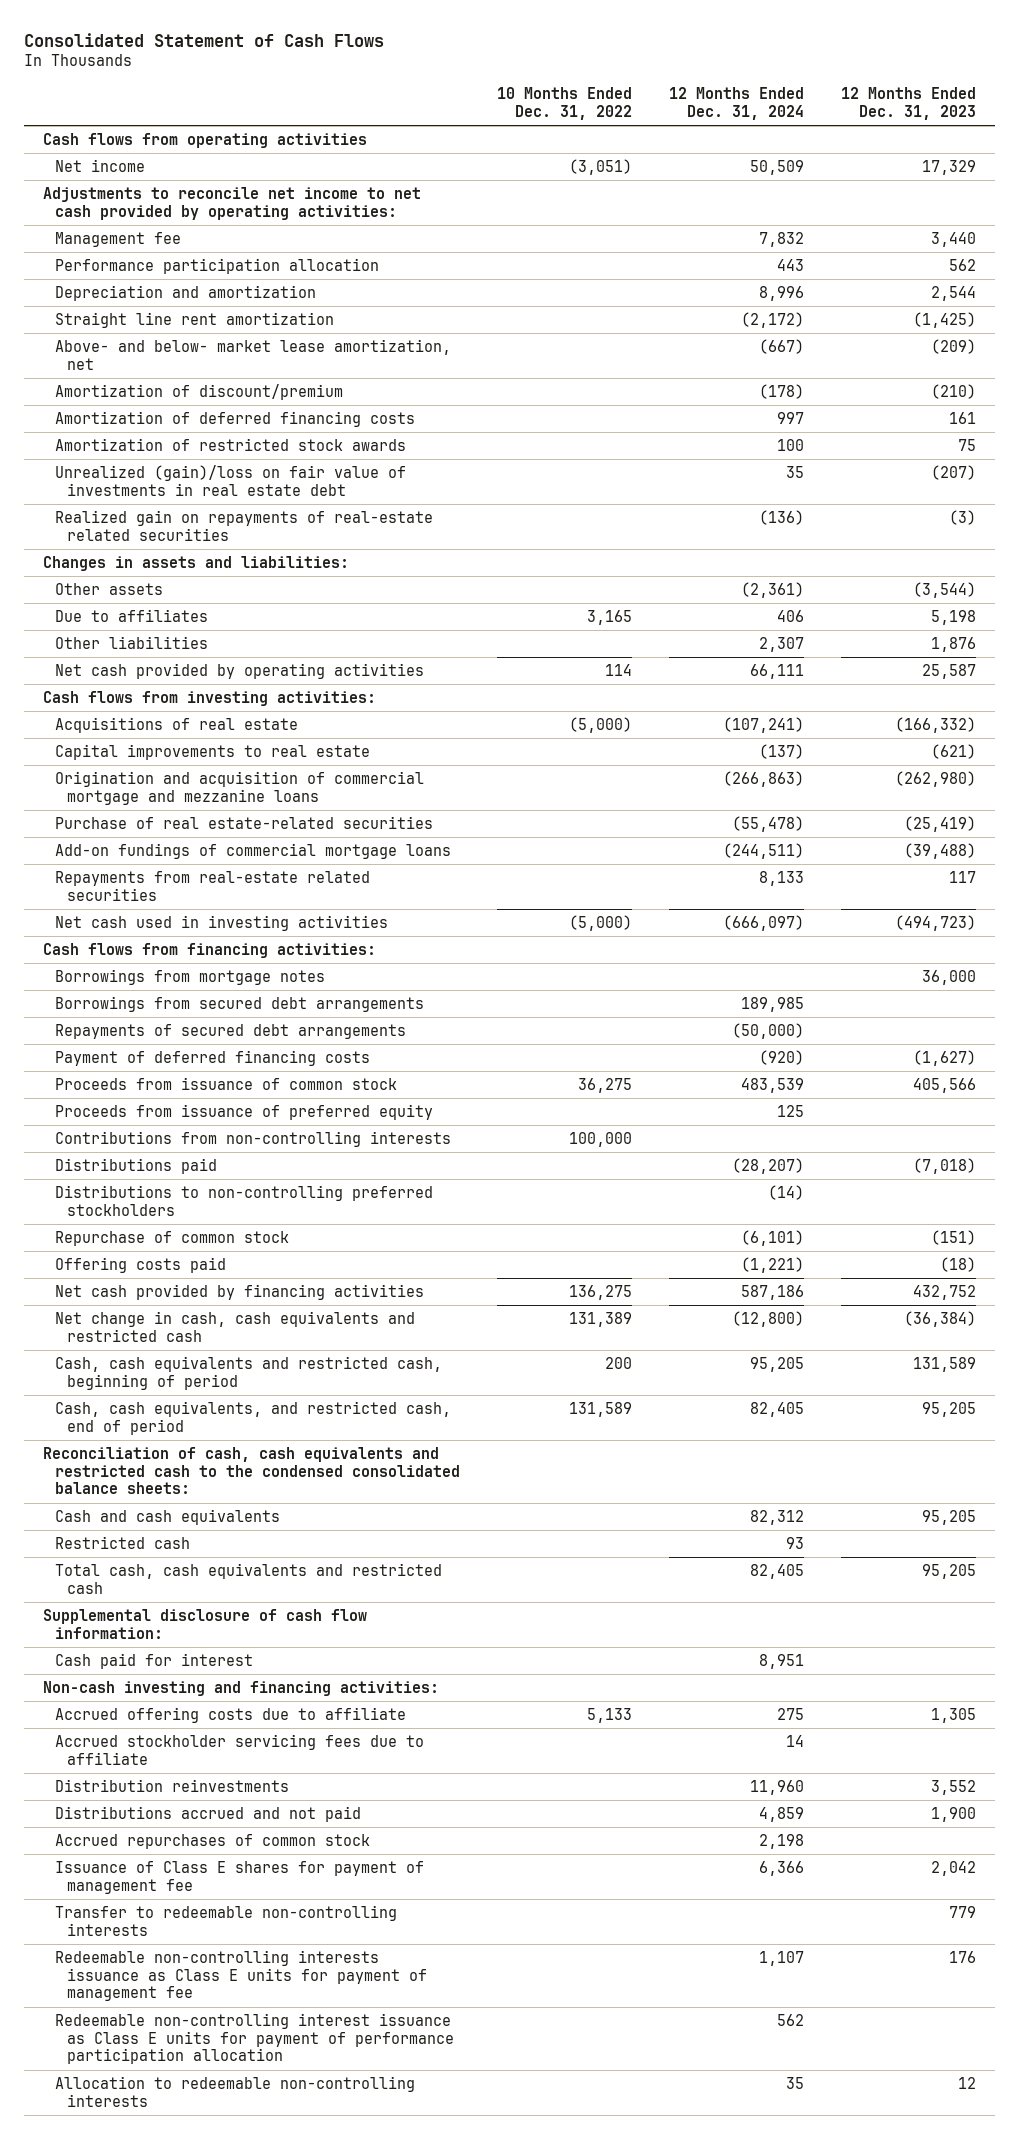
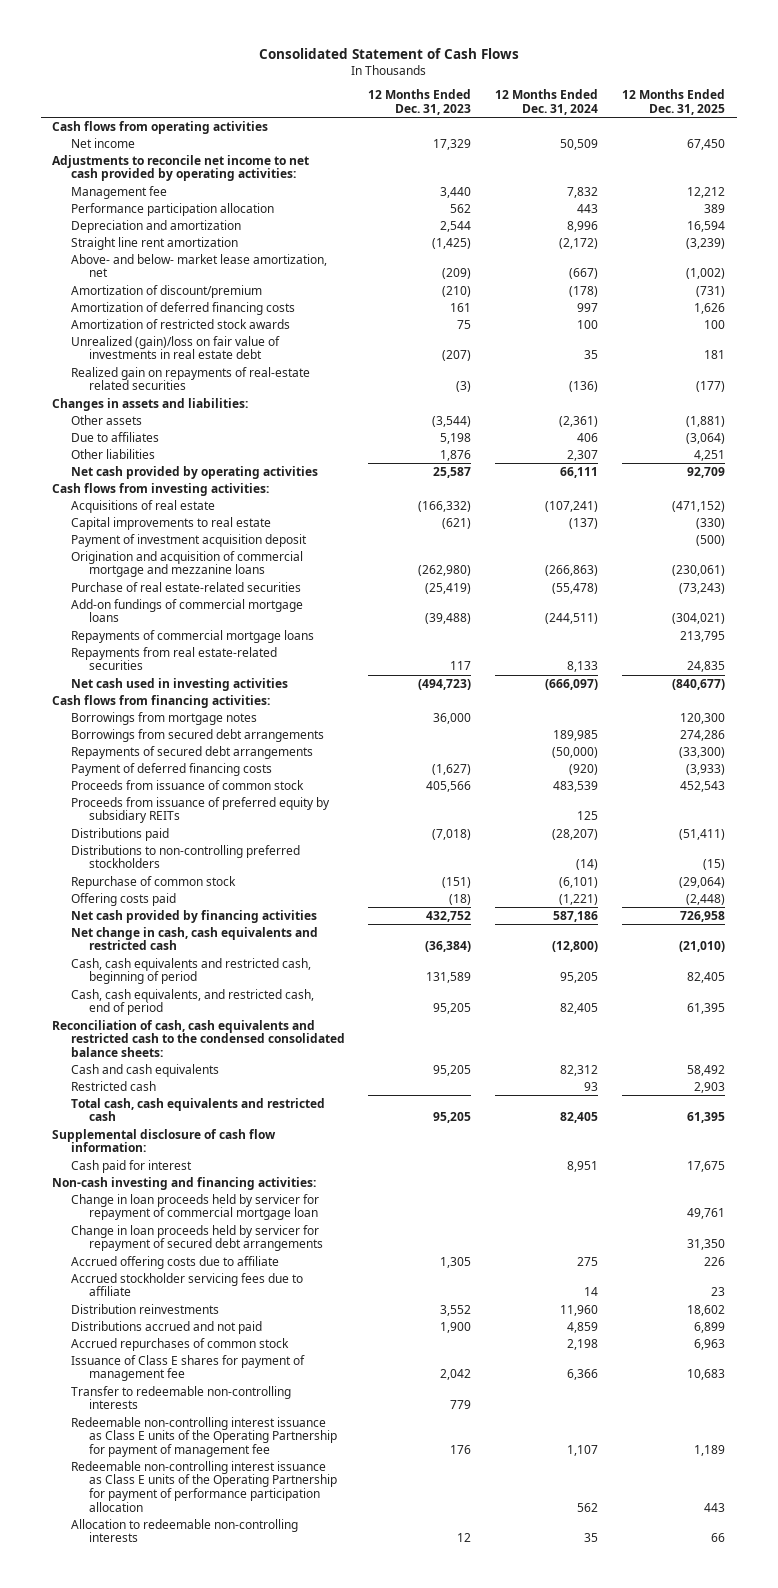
[496,87,632,121] 10 Months Ended Dec. 31, 2022 -> none
none -> [622,89,726,115] 12 Months Ended Dec. 31, 2025
none -> [70,533,307,547] Payment of investment acquisition deposit
none -> [70,629,314,643] Repayments of commercial mortgage loans
[54,870,370,901] Repayments from real-estate related securities -> [70,646,277,671] Repayments from real estate-related securities
[54,1130,451,1147] Contributions from non-controlling interests -> none
[54,1103,433,1120] Proceeds from issuance of preferred equity -> [70,796,330,824] Proceeds from issuance of preferred equity by subsidiary REITs
none -> [70,1193,319,1221] Change in loan proceeds held by servicer for repayment of commercial mortgage loan
none -> [70,1224,323,1252] Change in loan proceeds held by servicer for repayment of secured debt arrangements
[54,1949,427,2002] Redeemable non-controlling interests issuance as Class E units for payment of management fee -> [70,1416,337,1458] Redeemable non-controlling interest issuance as Class E units of the Operating Partnership for payment of management fee
[54,2012,454,2065] Redeemable non-controlling interest issuance as Class E units for payment of performance participation allocation -> [70,1460,337,1513] Redeemable non-controlling interest issuance as Class E units of the Operating Partnership for payment of performance participation allocation

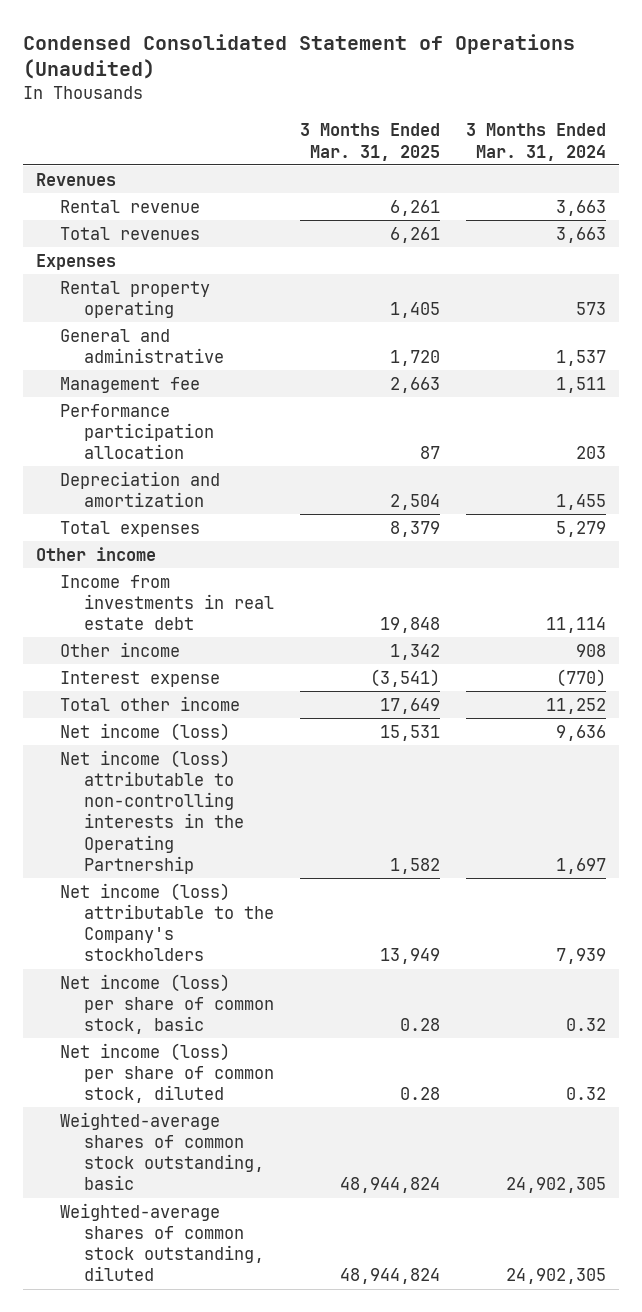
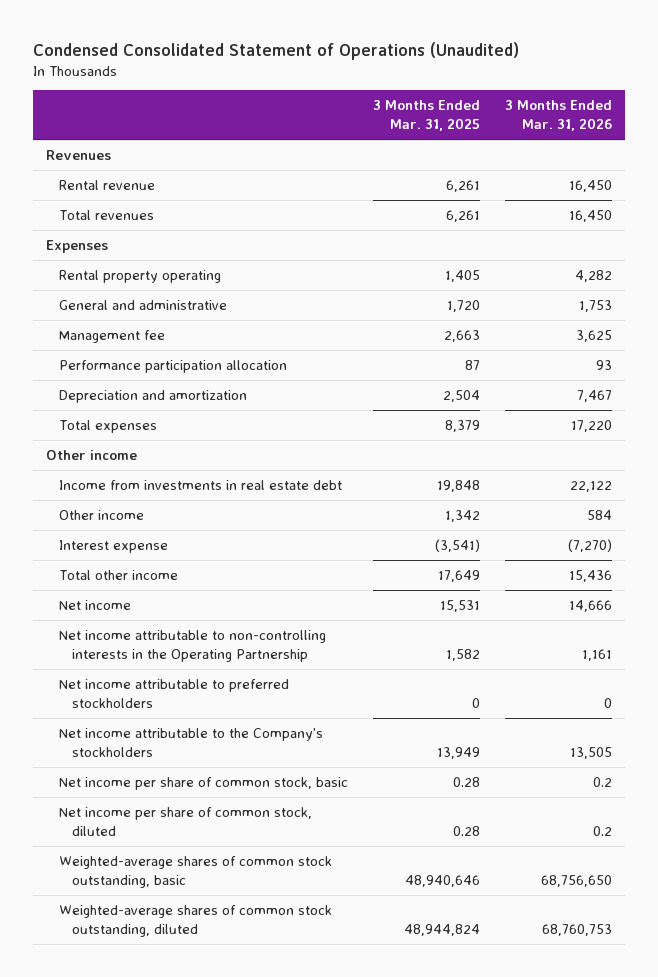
[466,123,607,161] 3 Months Ended Mar. 31, 2024 -> none
none -> [505,100,613,132] 3 Months Ended Mar. 31, 2026
[59,722,230,741] Net income (loss) -> [58,599,131,610] Net income
[59,749,245,875] Net income (loss) attributable to non-controlling interests in the Operating Partnership -> [58,629,326,662] Net income attributable to non-controlling interests in the Operating Partnership
none -> [58,678,289,708] Net income attributable to preferred stockholders
[59,882,275,962] Net income (loss) attributable to the Company's stockholders -> [58,727,323,757] Net income attributable to the Company's stockholders
[59,973,275,1035] Net income (loss) per share of common stock, basic -> [58,776,348,790] Net income per share of common stock, basic
[59,1042,275,1104] Net income (loss) per share of common stock, diluted -> [58,806,312,836] Net income per share of common stock, diluted
[340,1177,441,1194] 48,944,824 -> [405,874,481,887] 48,940,646

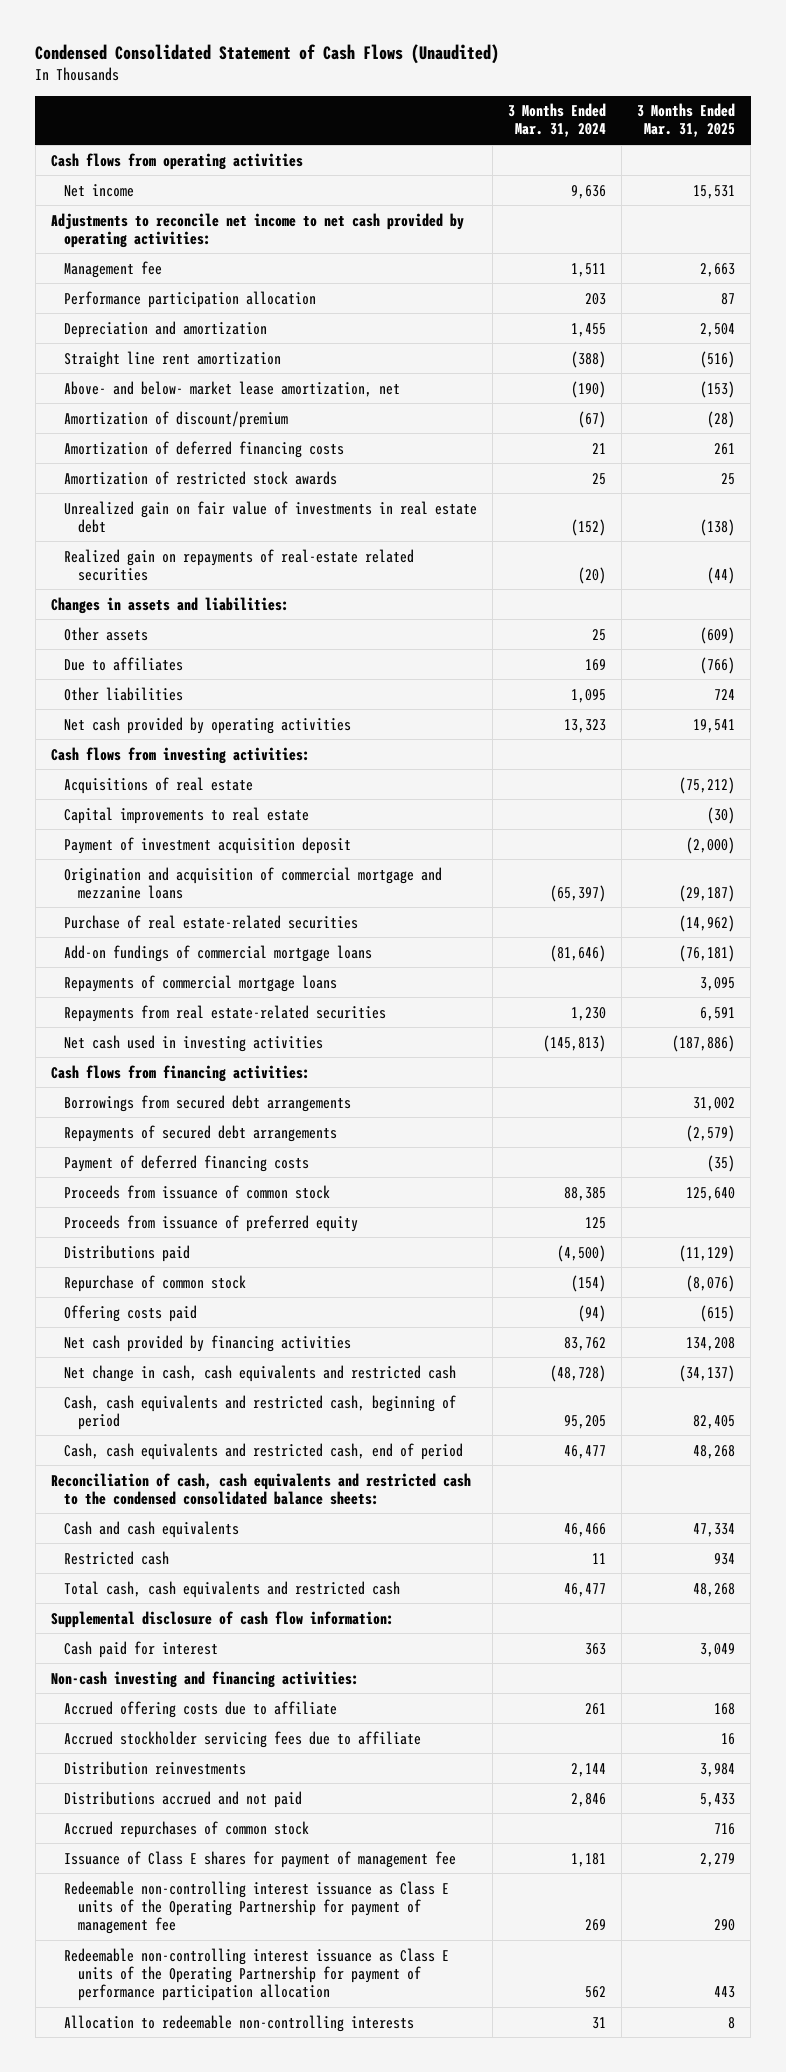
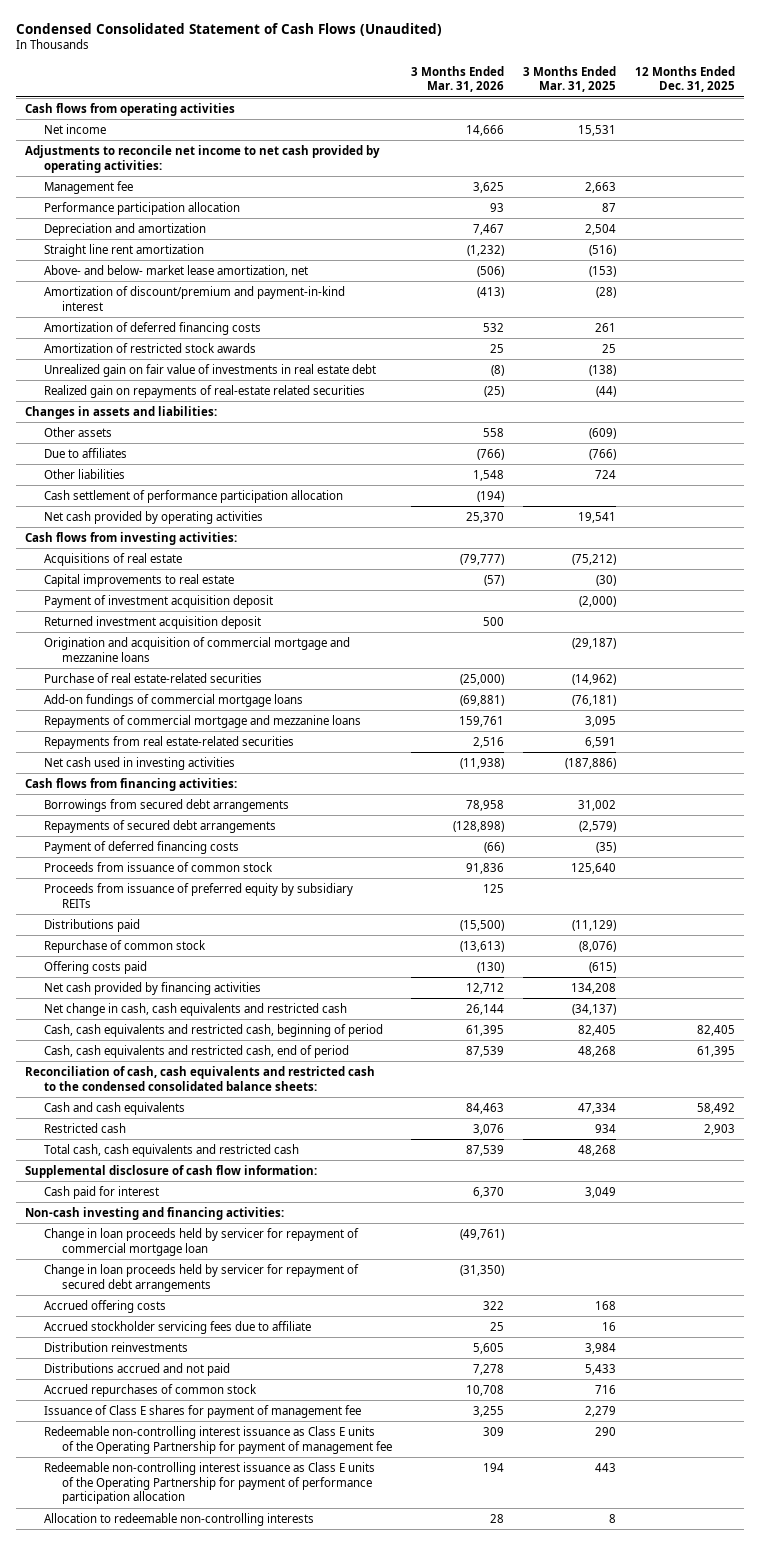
[508,103,607,138] 3 Months Ended Mar. 31, 2024 -> none
none -> [411,65,505,93] 3 Months Ended Mar. 31, 2026
none -> [634,65,735,93] 12 Months Ended Dec. 31, 2025
[64,410,289,428] Amortization of discount/premium -> none
none -> [43,285,345,311] Amortization of discount/premium and payment-in-kind interest
none -> [43,489,343,503] Cash settlement of performance participation allocation
none -> [43,615,261,629] Returned investment acquisition deposit
[64,974,338,992] Repayments of commercial mortgage loans -> [43,714,361,728] Repayments of commercial mortgage and mezzanine loans
[64,1214,359,1232] Proceeds from issuance of preferred equity -> [43,882,353,908] Proceeds from issuance of preferred equity by subsidiary REITs
none -> [43,1227,359,1256] Change in loan proceeds held by servicer for repayment of commercial mortgage loan
none -> [43,1263,359,1292] Change in loan proceeds held by servicer for repayment of secured debt arrangements
[64,1700,338,1718] Accrued offering costs due to affiliate -> [43,1299,166,1313] Accrued offering costs

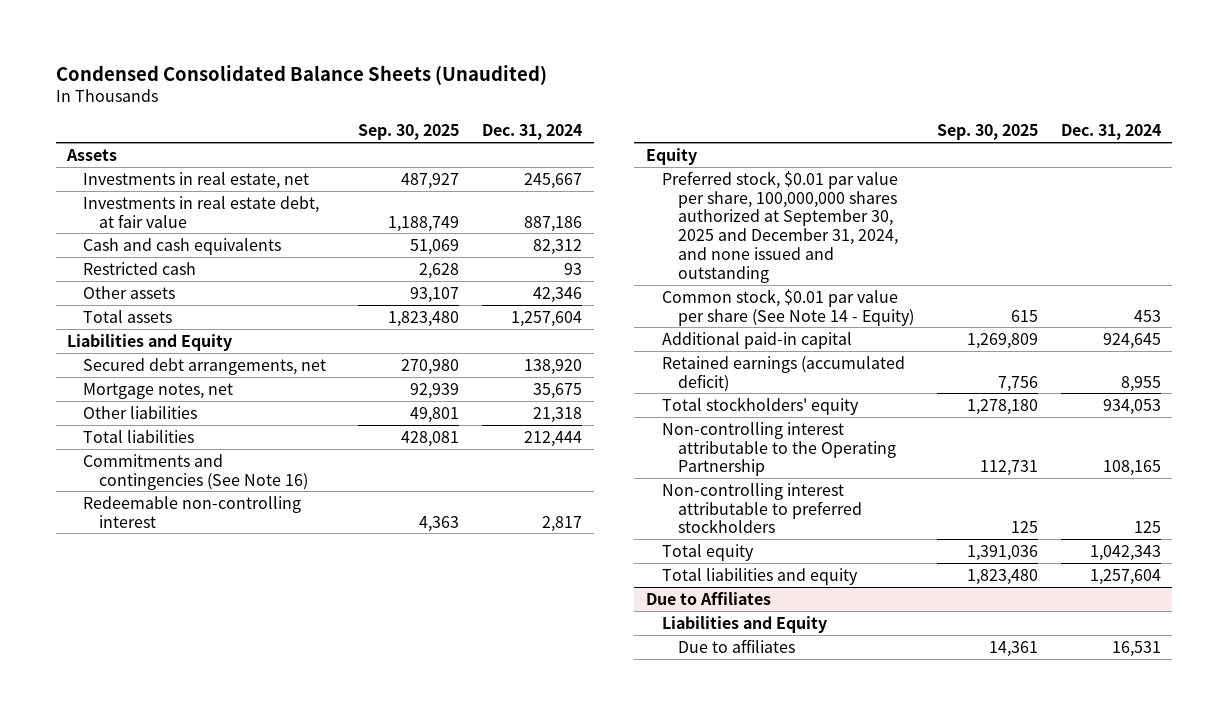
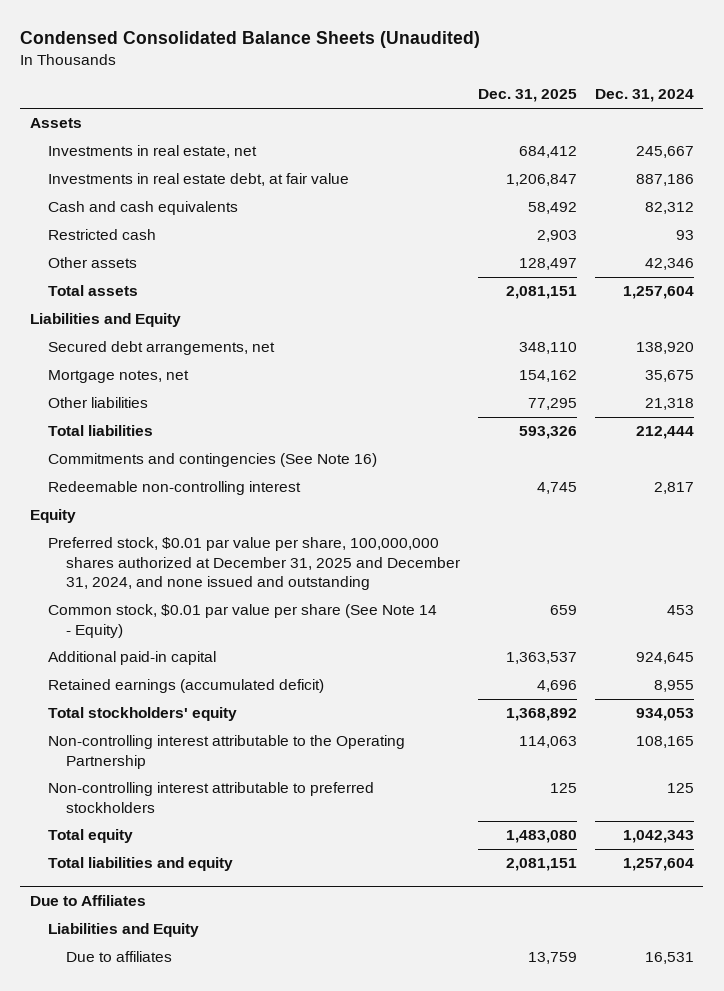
[358,124,460,141] Sep. 30, 2025 -> none
none -> [477,89,577,103] Dec. 31, 2025
[661,170,898,284] Preferred stock, $0.01 par value per share, 100,000,000 shares authorized at September 30, 2025 and December 31, 2024, and none issued and outstanding -> [47,537,460,591] Preferred stock, $0.01 par value per share, 100,000,000 shares authorized at December 31, 2025 and December 31, 2024, and none issued and outstanding

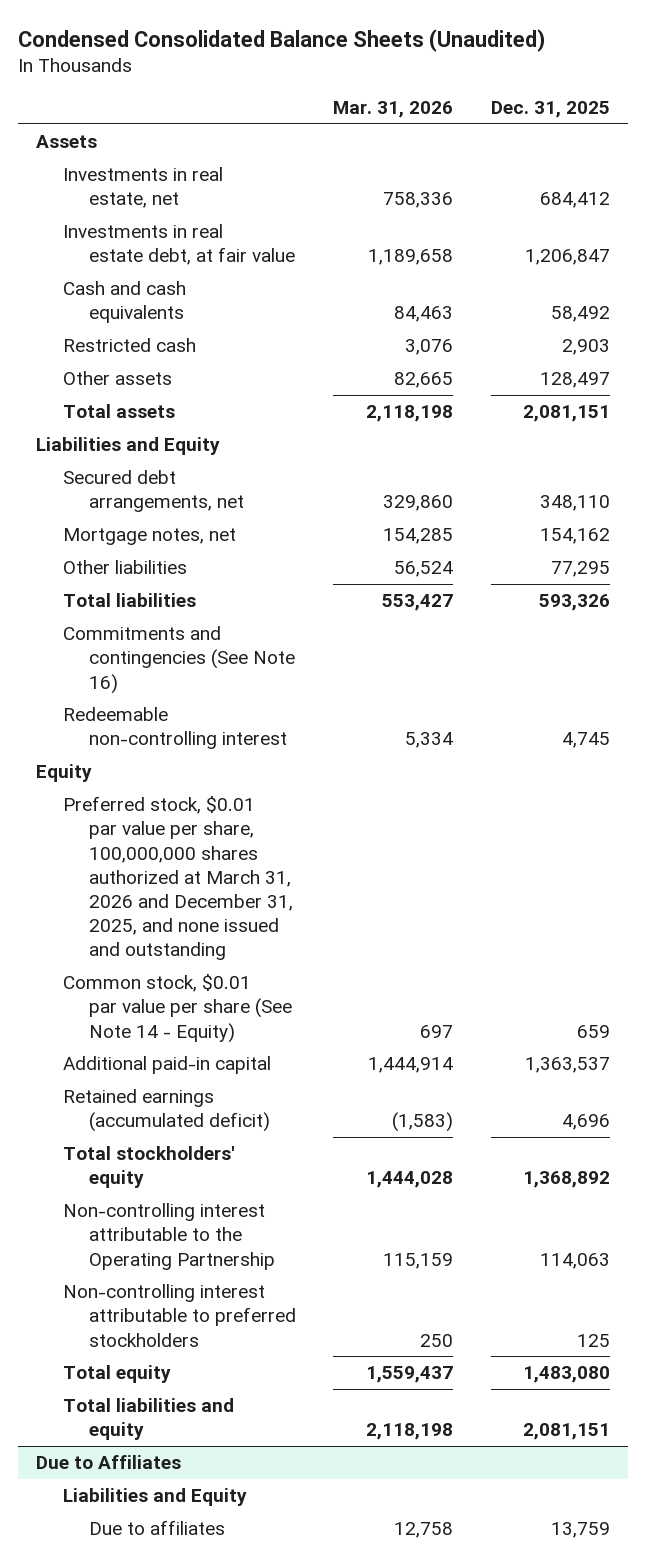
[595,89,695,103] Dec. 31, 2024 -> none
none -> [333,101,454,119] Mar. 31, 2026
[47,537,460,591] Preferred stock, $0.01 par value per share, 100,000,000 shares authorized at December 31, 2025 and December 31, 2024, and none issued and outstanding -> [62,796,293,961] Preferred stock, $0.01 par value per share, 100,000,000 shares authorized at March 31, 2026 and December 31, 2025, and none issued and outstanding

